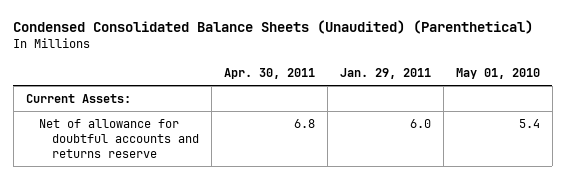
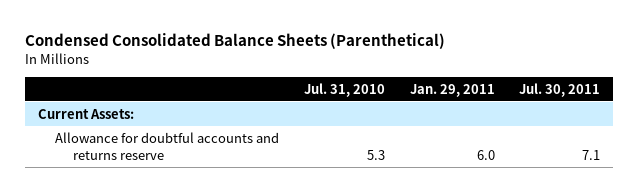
[13,20,534,35] Condensed Consolidated Balance Sheets (Unaudited) (Parenthetical) -> [25,32,446,49] Condensed Consolidated Balance Sheets (Parenthetical)
[224,68,316,80] Apr. 30, 2011 -> none
[455,68,540,80] May 01, 2010 -> none
none -> [304,82,386,97] Jul. 31, 2010
none -> [519,82,601,97] Jul. 30, 2011
[38,118,200,159] Net of allowance for doubtful accounts and returns reserve -> [55,131,280,160] Allowance for doubtful accounts and returns reserve

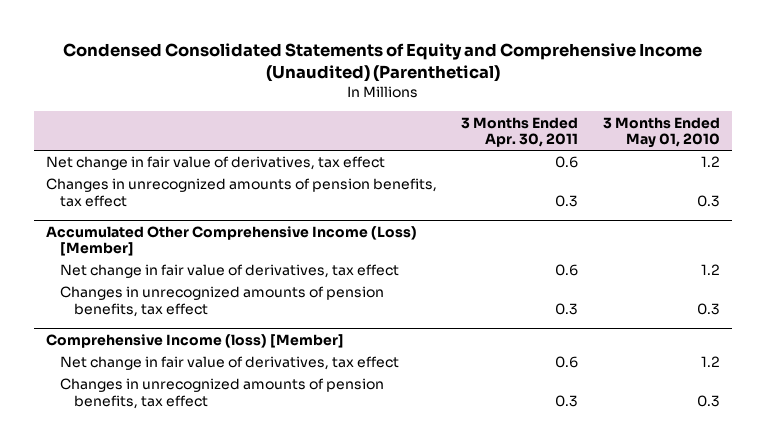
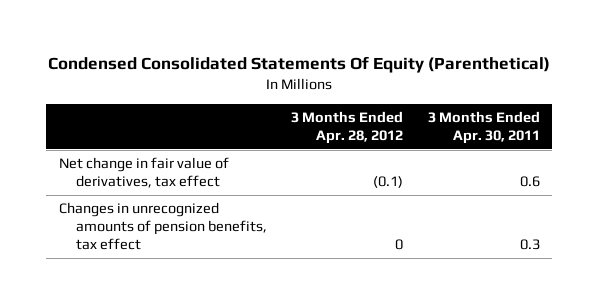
[62,42,702,82] Condensed Consolidated Statements of Equity and Comprehensive Income (Unaudited) (Parenthetical) -> [48,56,551,74] Condensed Consolidated Statements Of Equity (Parenthetical)
[602,116,720,149] 3 Months Ended May 01, 2010 -> none
none -> [291,111,404,145] 3 Months Ended Apr. 28, 2012
[45,225,417,257] Accumulated Other Comprehensive Income (Loss) [Member] -> none
[60,264,400,279] Net change in fair value of derivatives, tax effect -> none
[60,286,385,317] Changes in unrecognized amounts of pension benefits, tax effect -> none
[45,333,344,348] Comprehensive Income (loss) [Member] -> none
[60,356,400,371] Net change in fair value of derivatives, tax effect -> none
[60,378,385,409] Changes in unrecognized amounts of pension benefits, tax effect -> none

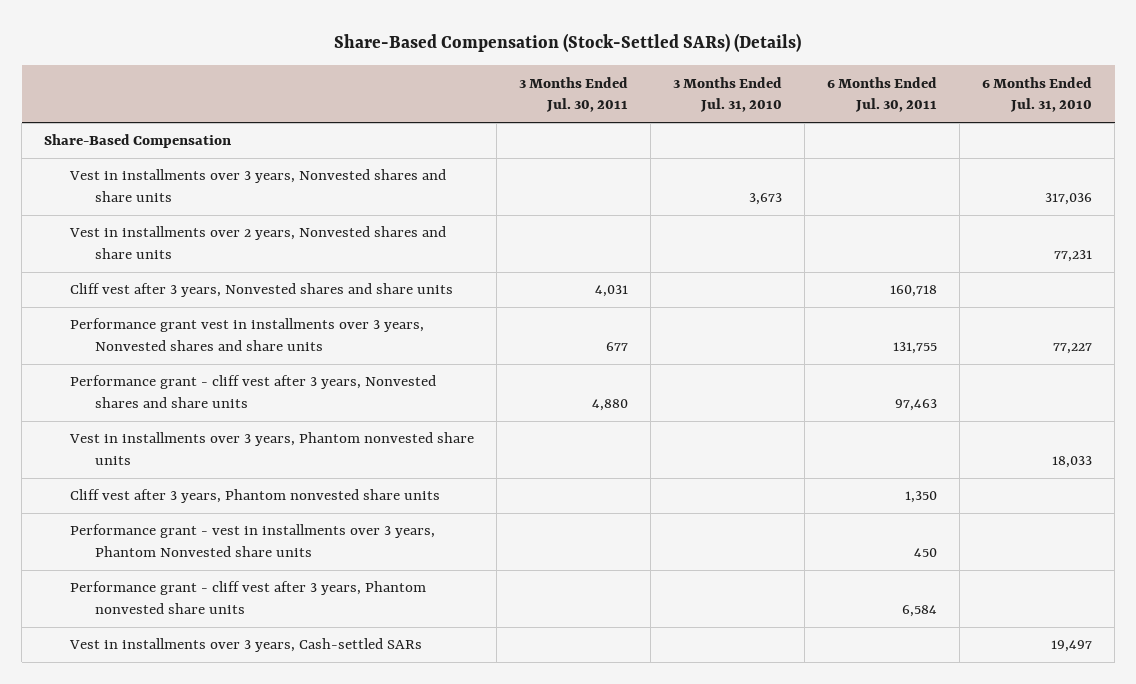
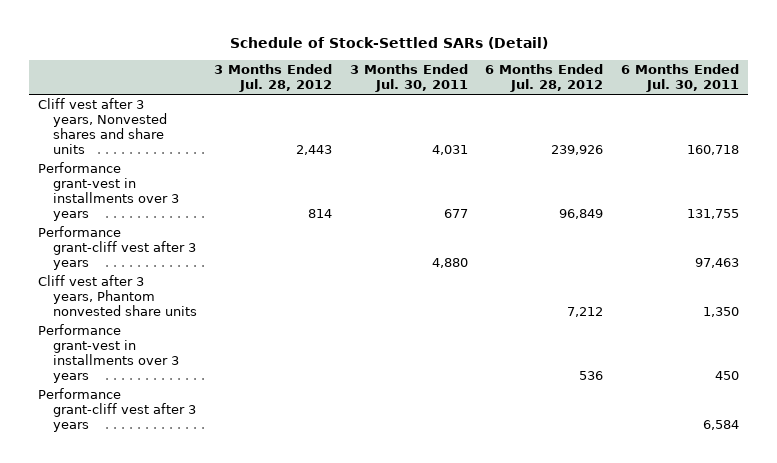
[334,33,802,53] Share-Based Compensation (Stock-Settled SARs) (Details) -> [229,37,548,50] Schedule of Stock-Settled SARs (Detail)
[673,76,783,113] 3 Months Ended Jul. 31, 2010 -> none
[982,76,1093,113] 6 Months Ended Jul. 31, 2010 -> none
none -> [214,64,333,93] 3 Months Ended Jul. 28, 2012
none -> [485,64,604,93] 6 Months Ended Jul. 28, 2012
[44,134,232,149] Share-Based Compensation -> none
[68,169,446,203] Vest in installments over 3 years, Nonvested shares and share units -> none
[68,226,446,260] Vest in installments over 2 years, Nonvested shares and share units -> none
[68,432,474,466] Vest in installments over 3 years, Phantom nonvested share units -> none
[69,318,424,352] Performance grant vest in installments over 3 years, Nonvested shares and share units -> [37,161,179,221] Performance grant-vest in installments over 3 years
[69,375,436,409] Performance grant - cliff vest after 3 years, Nonvested shares and share units -> [37,225,196,270] Performance grant-cliff vest after 3 years
[68,638,422,653] Vest in installments over 3 years, Cash-settled SARs -> none
[69,524,435,558] Performance grant - vest in installments over 3 years, Phantom Nonvested share units -> [37,323,179,383] Performance grant-vest in installments over 3 years
[69,581,426,615] Performance grant - cliff vest after 3 years, Phantom nonvested share units -> [37,387,196,432] Performance grant-cliff vest after 3 years

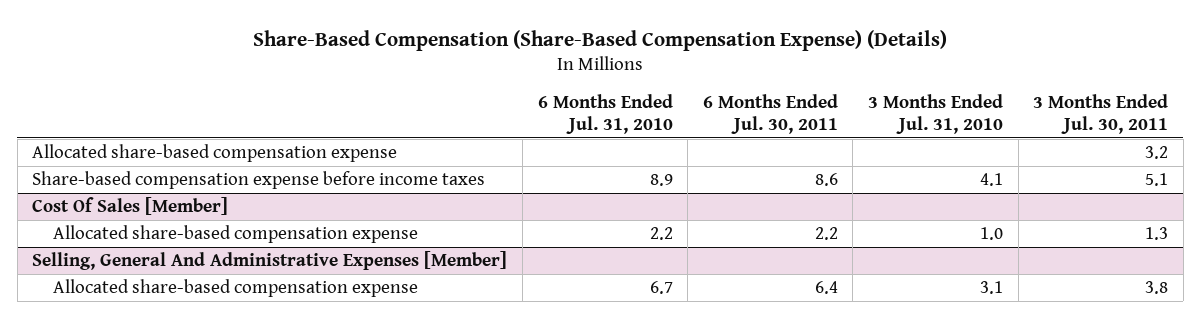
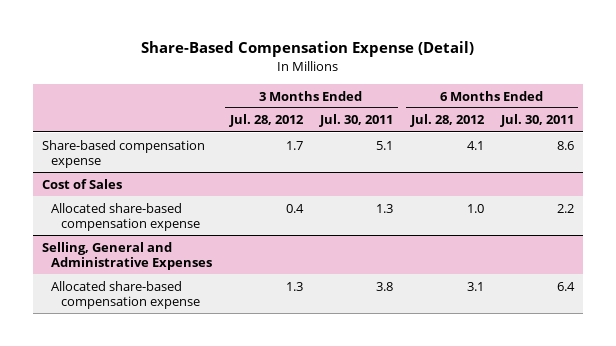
[253,29,948,51] Share-Based Compensation (Share-Based Compensation Expense) (Details) -> [140,41,474,58] Share-Based Compensation Expense (Detail)
[537,93,673,134] 6 Months Ended Jul. 31, 2010 -> none
[868,93,1004,134] 3 Months Ended Jul. 31, 2010 -> none
none -> [228,114,304,128] Jul. 28, 2012
none -> [409,114,485,128] Jul. 28, 2012
[32,144,398,163] Allocated share-based compensation expense -> none
[32,171,486,190] Share-based compensation expense before income taxes -> [41,139,205,168] Share-based compensation expense
[32,197,229,216] Cost Of Sales [Member] -> [41,178,122,189] Cost of Sales
[32,251,508,271] Selling, General And Administrative Expenses [Member] -> [41,241,213,270] Selling, General and Administrative Expenses

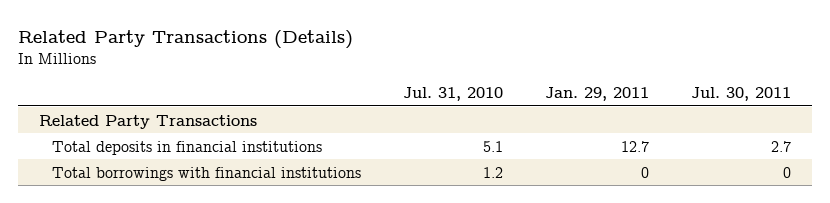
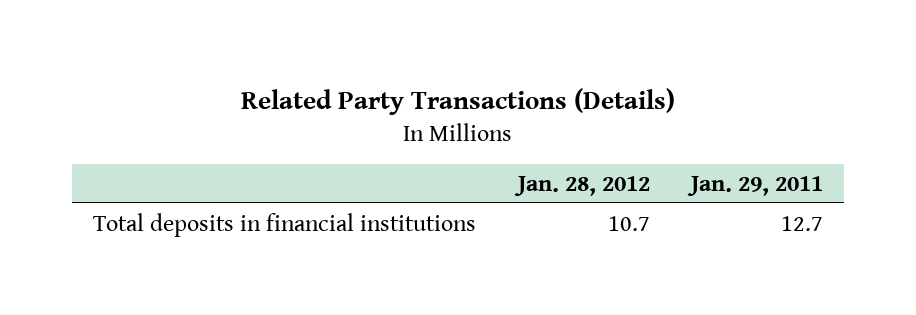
[403,87,504,102] Jul. 31, 2010 -> none
[690,87,791,102] Jul. 30, 2011 -> none
none -> [513,175,650,196] Jan. 28, 2012
[39,114,258,129] Related Party Transactions -> none
[52,166,362,181] Total borrowings with financial institutions -> none

